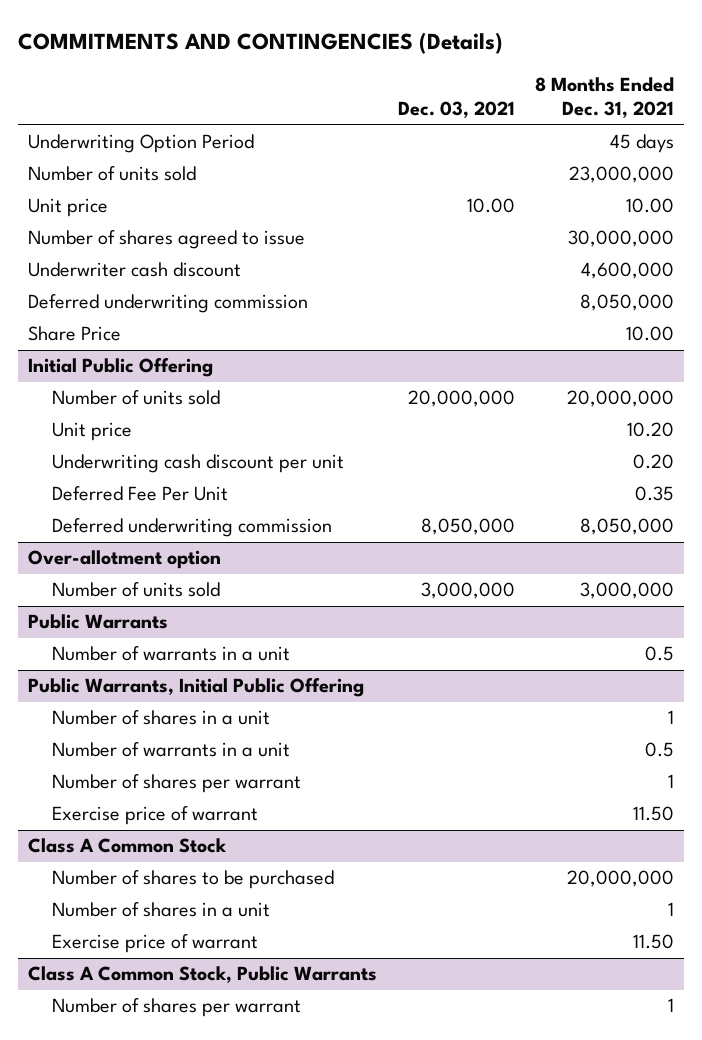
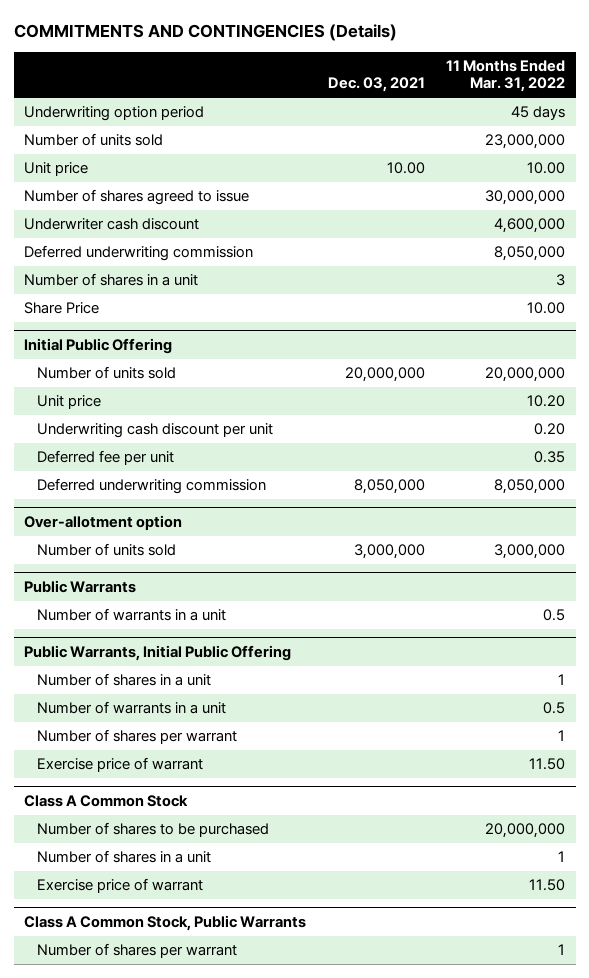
[535,77,675,119] 8 Months Ended Dec. 31, 2021 -> none
none -> [446,59,566,93] 11 Months Ended Mar. 31, 2022
[28,134,255,154] Underwriting Option Period -> [24,106,205,122] Underwriting option period
none -> [24,273,199,287] Number of shares in a unit
[51,486,228,502] Deferred Fee Per Unit -> [37,450,175,466] Deferred fee per unit

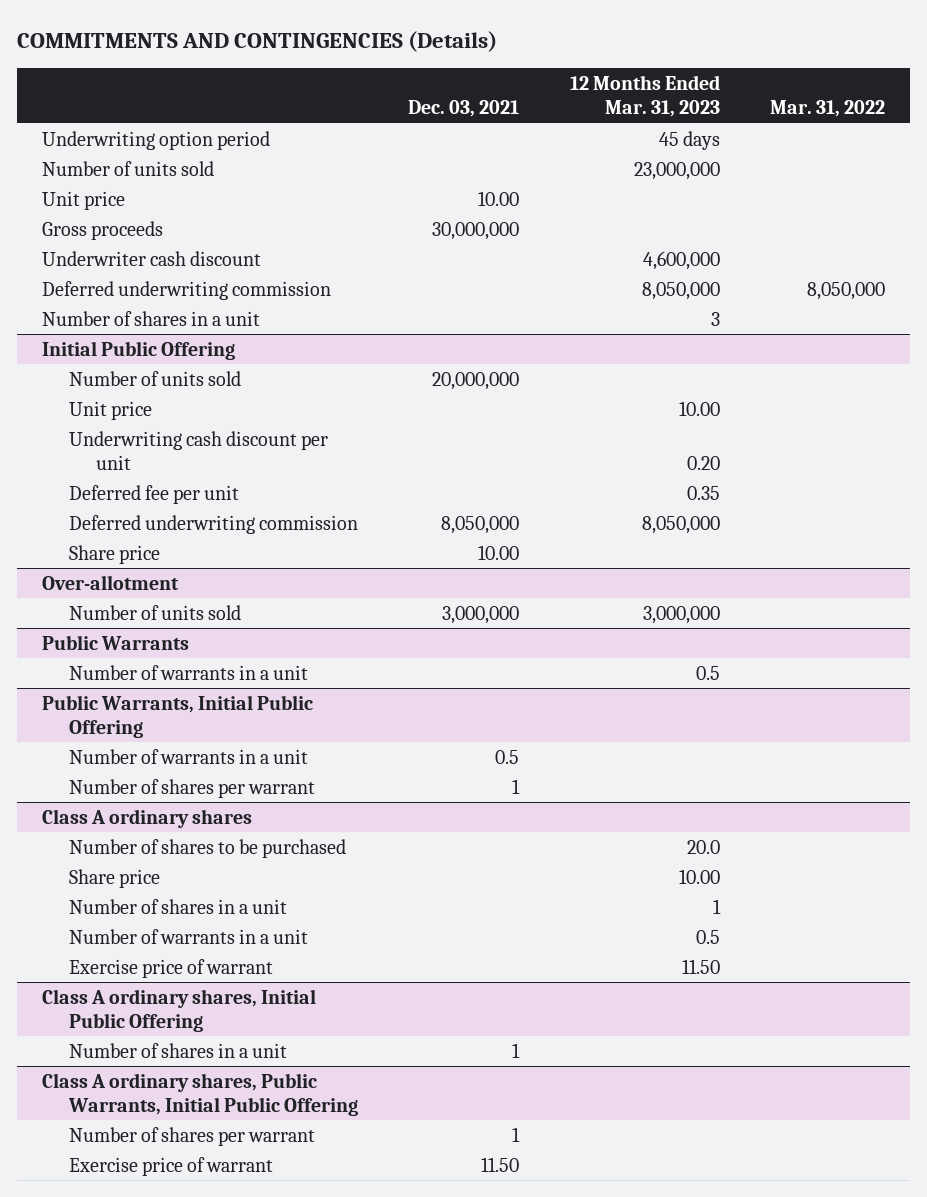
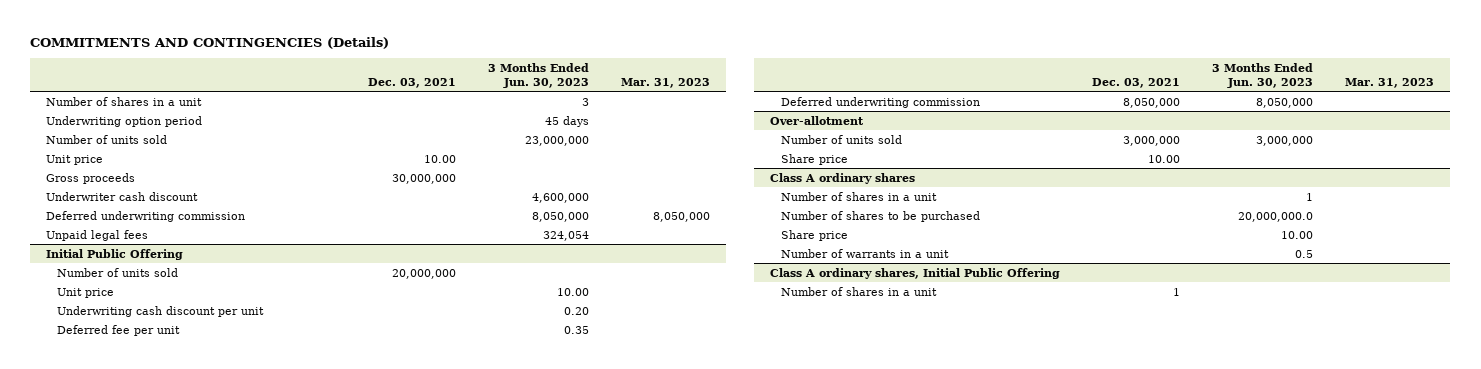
[569,74,720,118] 12 Months Ended Mar. 31, 2023 -> none
[770,100,886,118] Mar. 31, 2022 -> none
none -> [488,62,590,88] 3 Months Ended Jun. 30, 2023
none -> [621,77,711,88] Mar. 31, 2023
[41,310,260,326] Number of shares in a unit -> [46,96,203,106] Number of shares in a unit
none -> [46,229,149,241] Unpaid legal fees
[68,544,160,564] Share price -> none
[41,634,189,650] Public Warrants -> none
[68,664,308,680] Number of warrants in a unit -> none
[41,694,313,739] Public Warrants, Initial Public Offering -> none
[68,748,308,764] Number of warrants in a unit -> none
[68,778,315,798] Number of shares per warrant -> none
none -> [780,153,848,165] Share price
[68,898,287,914] Number of shares in a unit -> [780,191,937,201] Number of shares in a unit
[68,958,273,978] Exercise price of warrant -> none
[41,1072,358,1117] Class A ordinary shares, Public Warrants, Initial Public Offering -> none
[68,1126,315,1146] Number of shares per warrant -> none
[68,1156,273,1176] Exercise price of warrant -> none

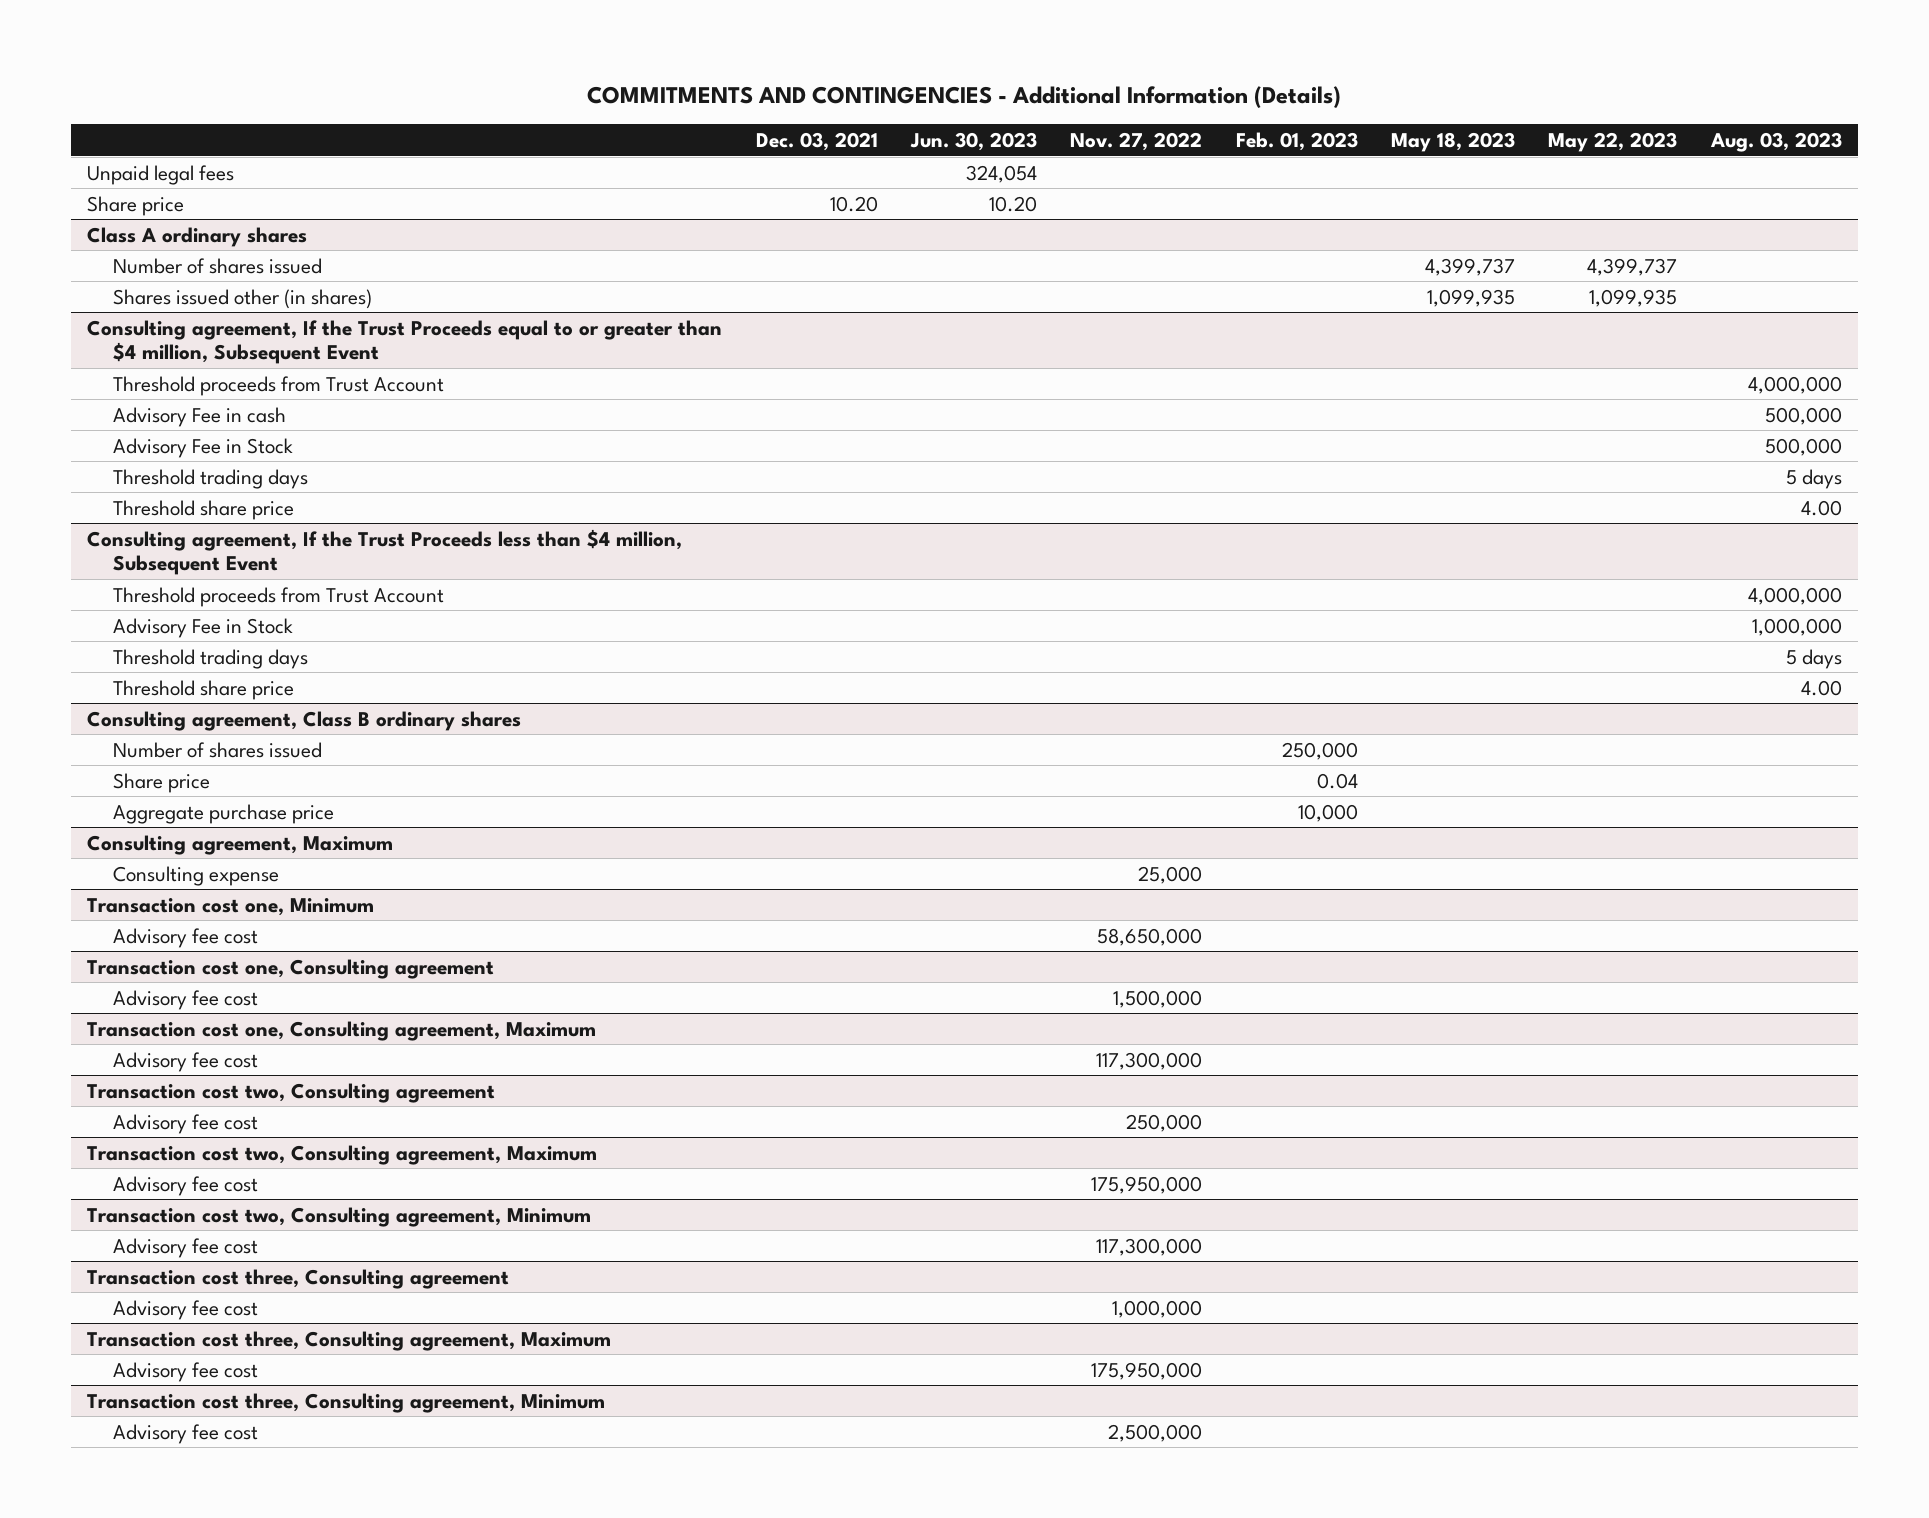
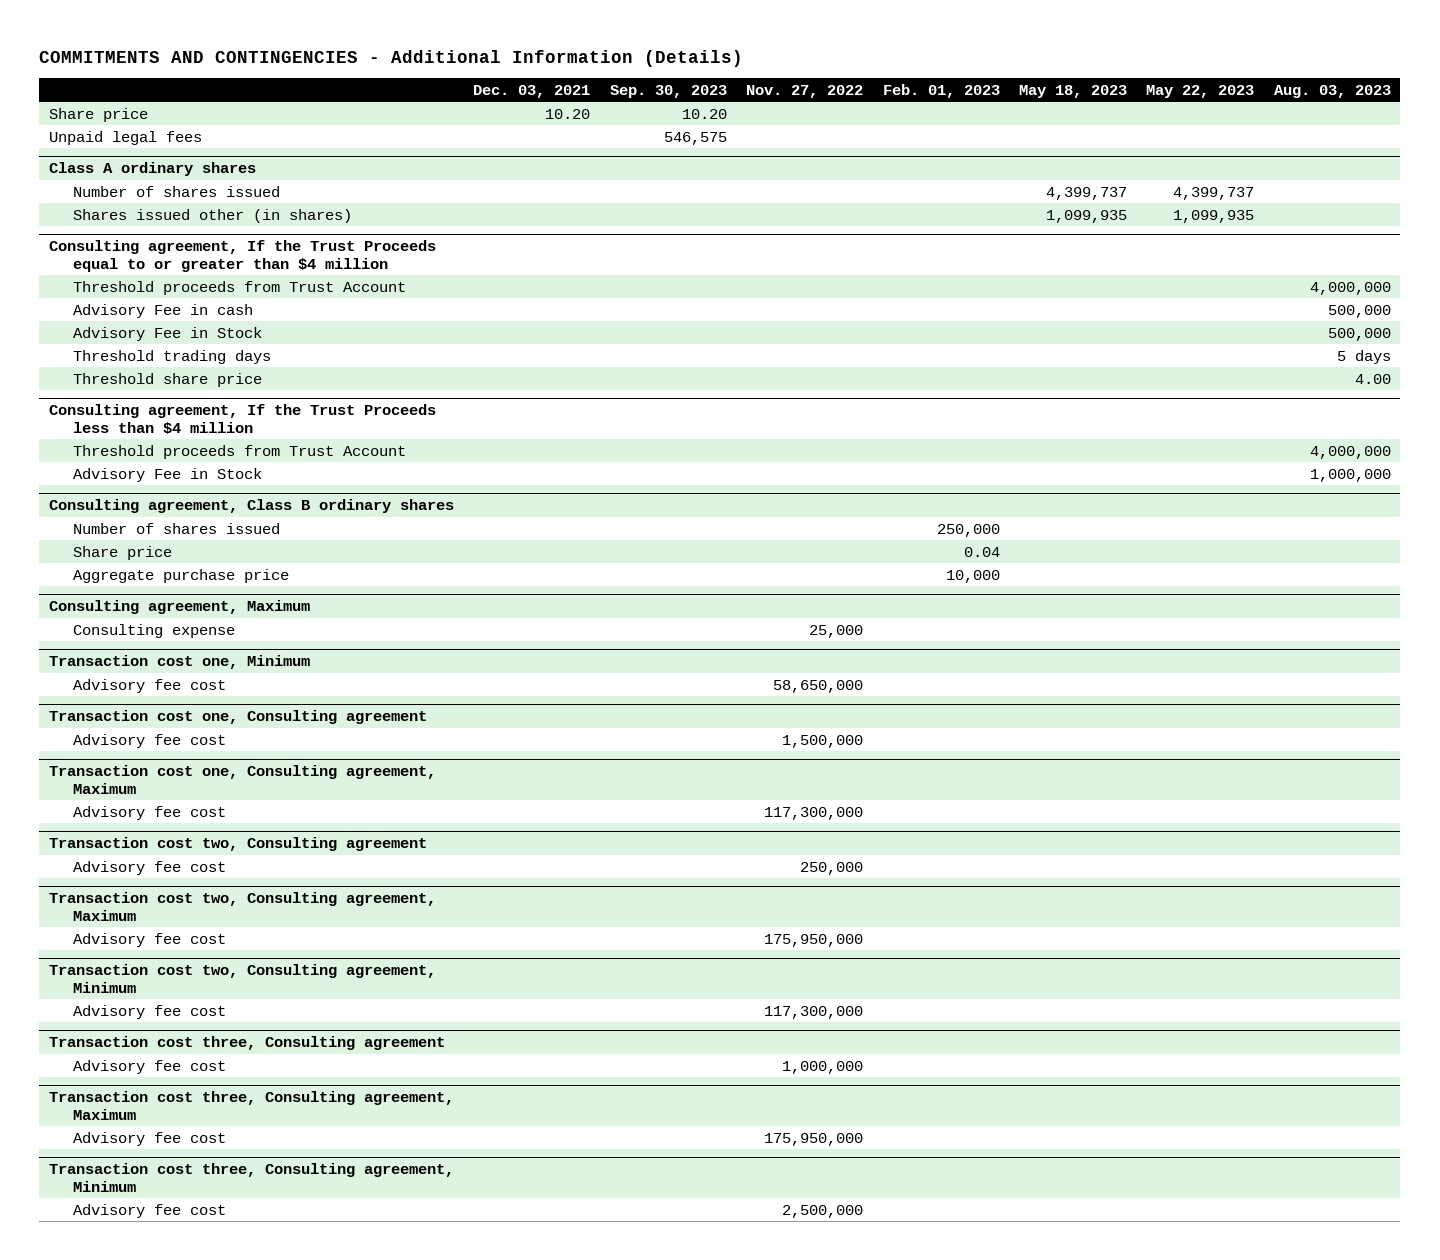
[909,131,1037,151] Jun. 30, 2023 -> none
none -> [609,85,727,99] Sep. 30, 2023
[87,164,235,185] Unpaid legal fees -> [49,130,203,145] Unpaid legal fees
[87,319,723,364] Consulting agreement, If the Trust Proceeds equal to or greater than $4 million, Subsequent Event -> [49,240,437,272] Consulting agreement, If the Trust Proceeds equal to or greater than $4 million
[87,528,683,575] Consulting agreement, If the Trust Proceeds less than $4 million, Subsequent Event -> [49,404,437,434] Consulting agreement, If the Trust Proceeds less than $4 million
[112,648,308,669] Threshold trading days -> none
[112,679,294,700] Threshold share price -> none

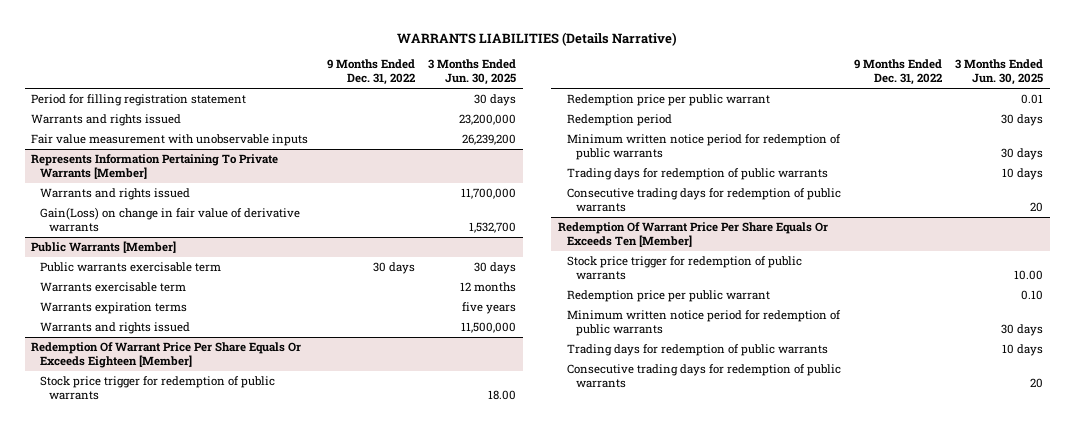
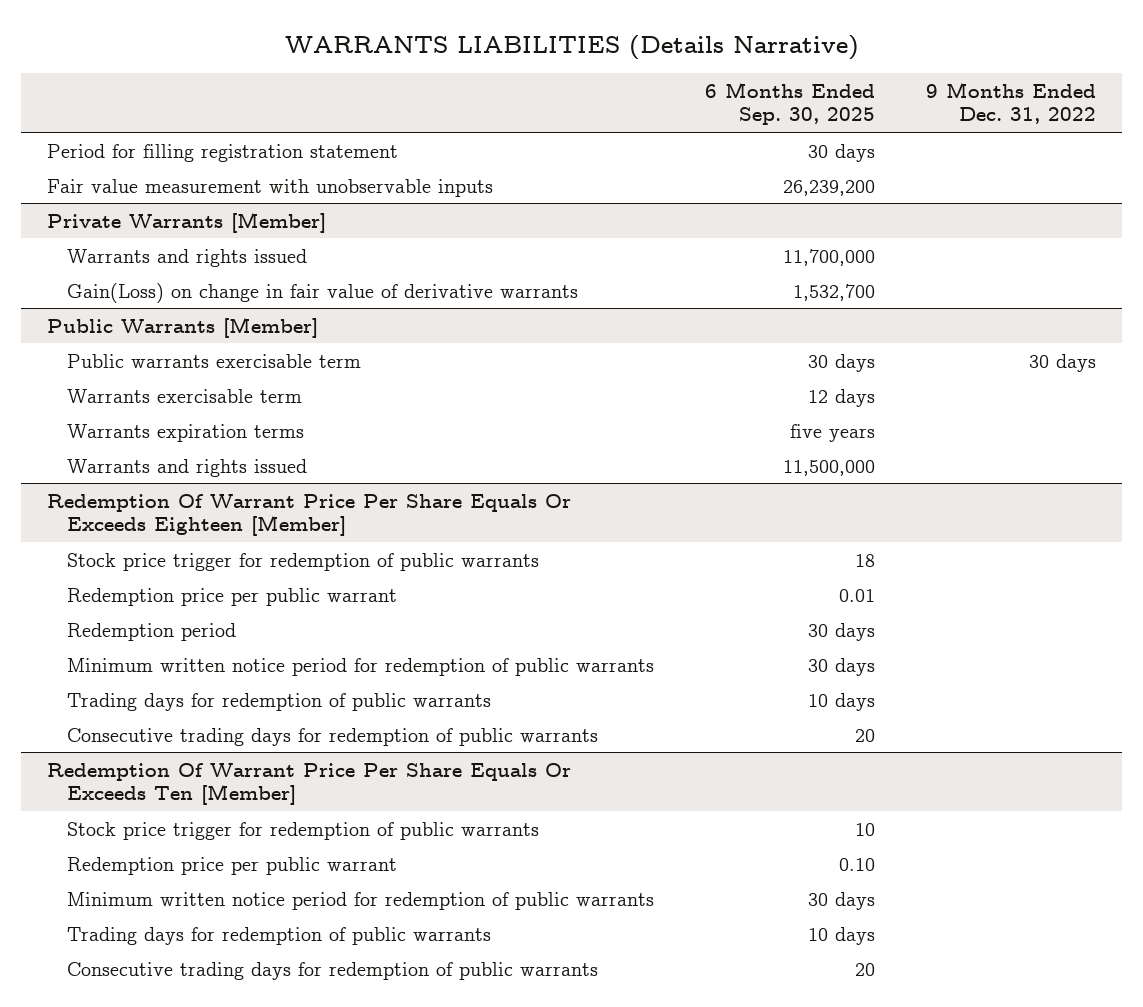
[428,59,517,86] 3 Months Ended Jun. 30, 2025 -> none
none -> [704,81,875,126] 6 Months Ended Sep. 30, 2025
[31,114,182,127] Warrants and rights issued -> none
[31,154,279,180] Represents Information Pertaining To Private Warrants [Member] -> [47,211,327,233] Private Warrants [Member]

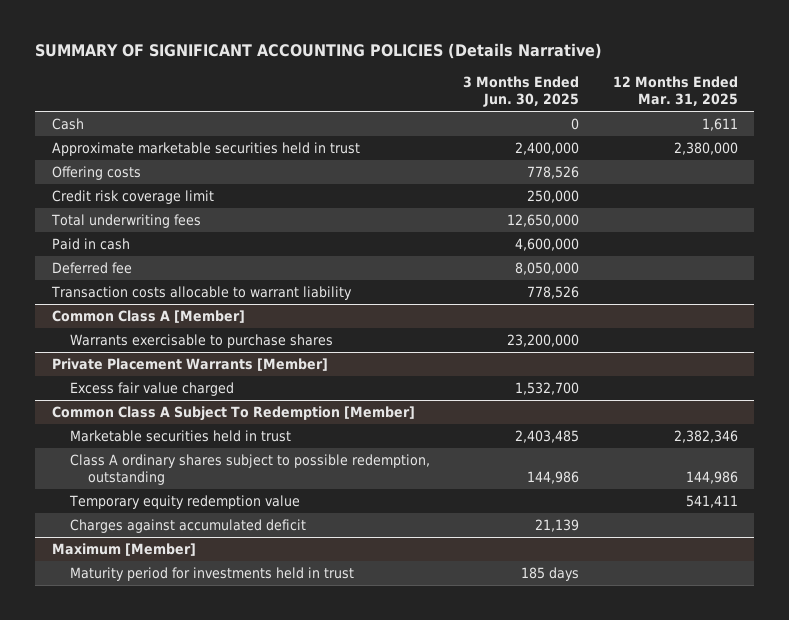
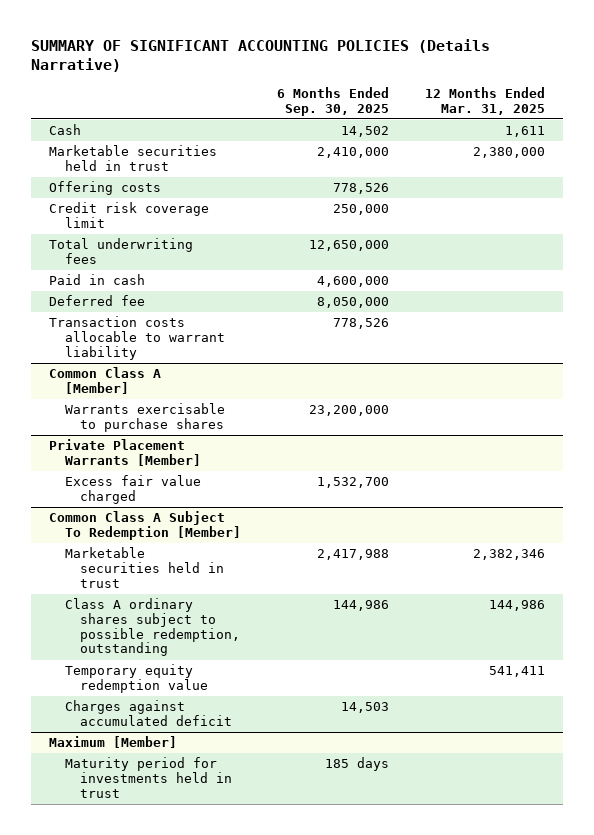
[463,75,580,108] 3 Months Ended Jun. 30, 2025 -> none
none -> [276,86,389,116] 6 Months Ended Sep. 30, 2025
[51,141,360,156] Approximate marketable securities held in trust -> [49,145,218,171] Marketable securities held in trust

